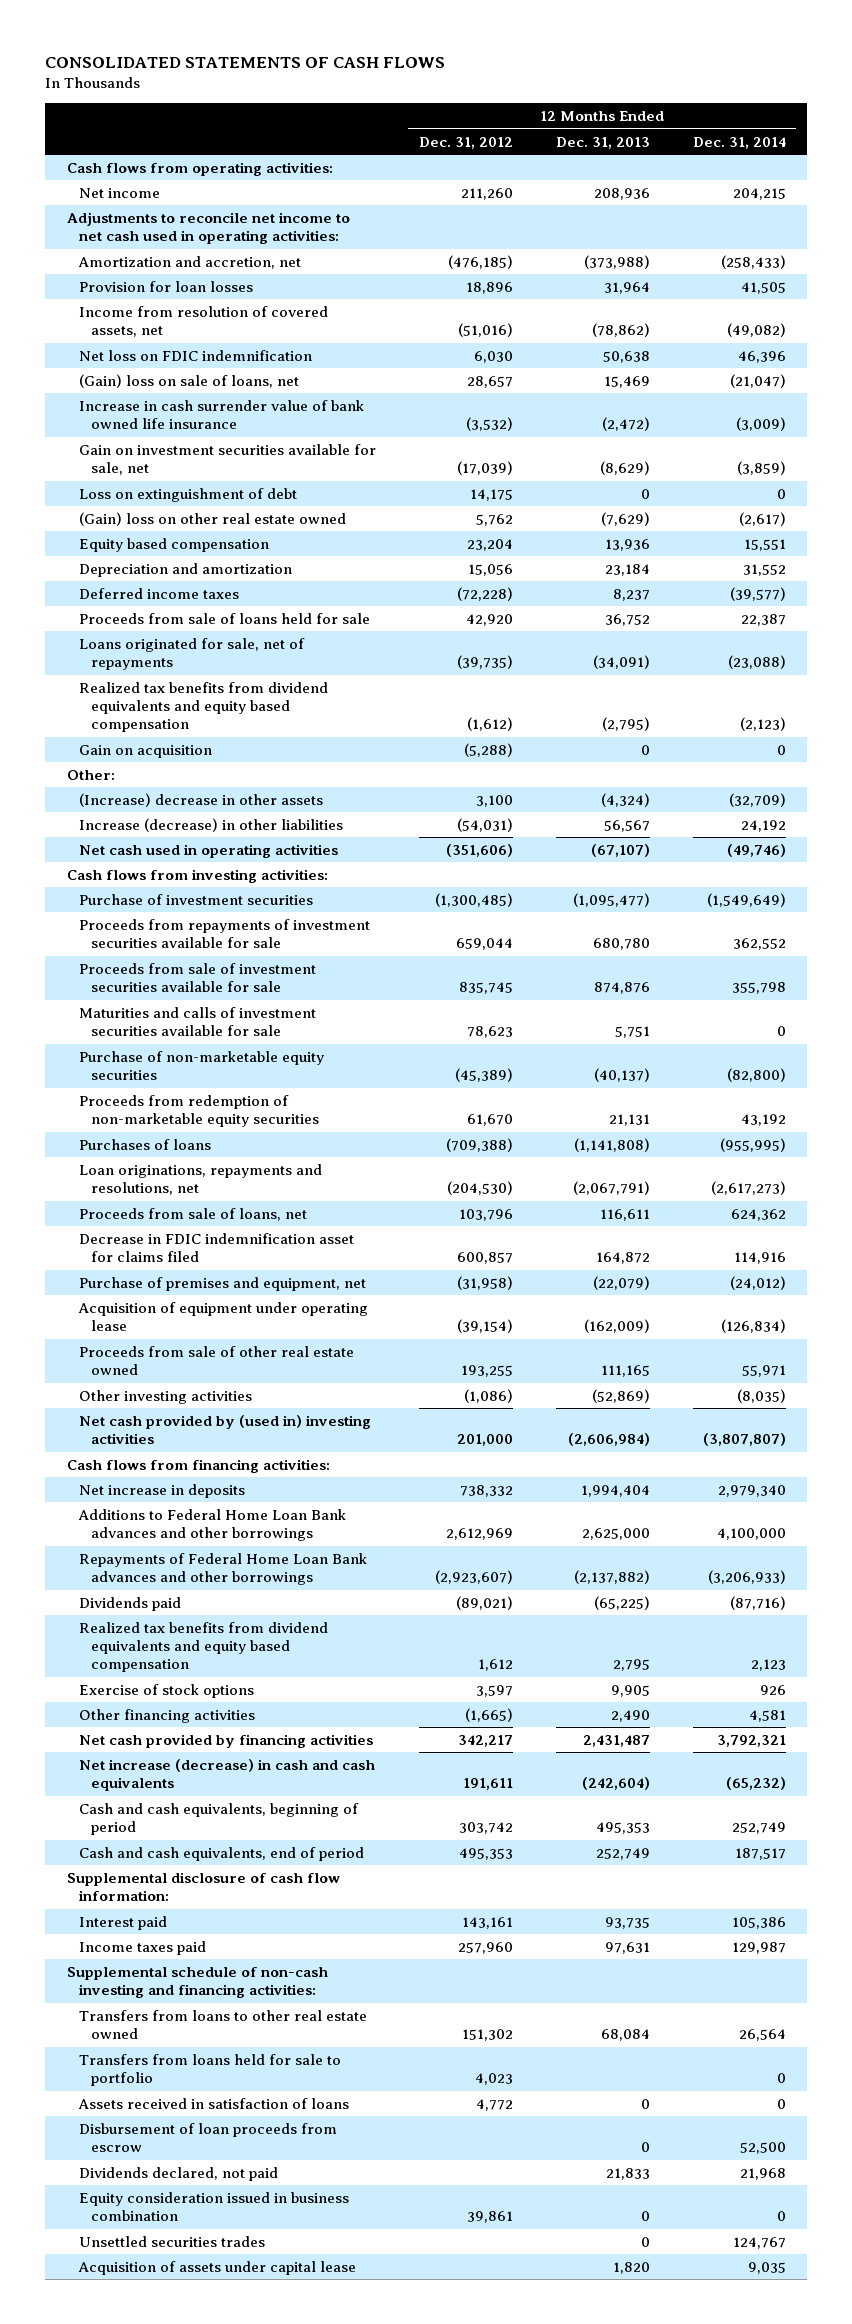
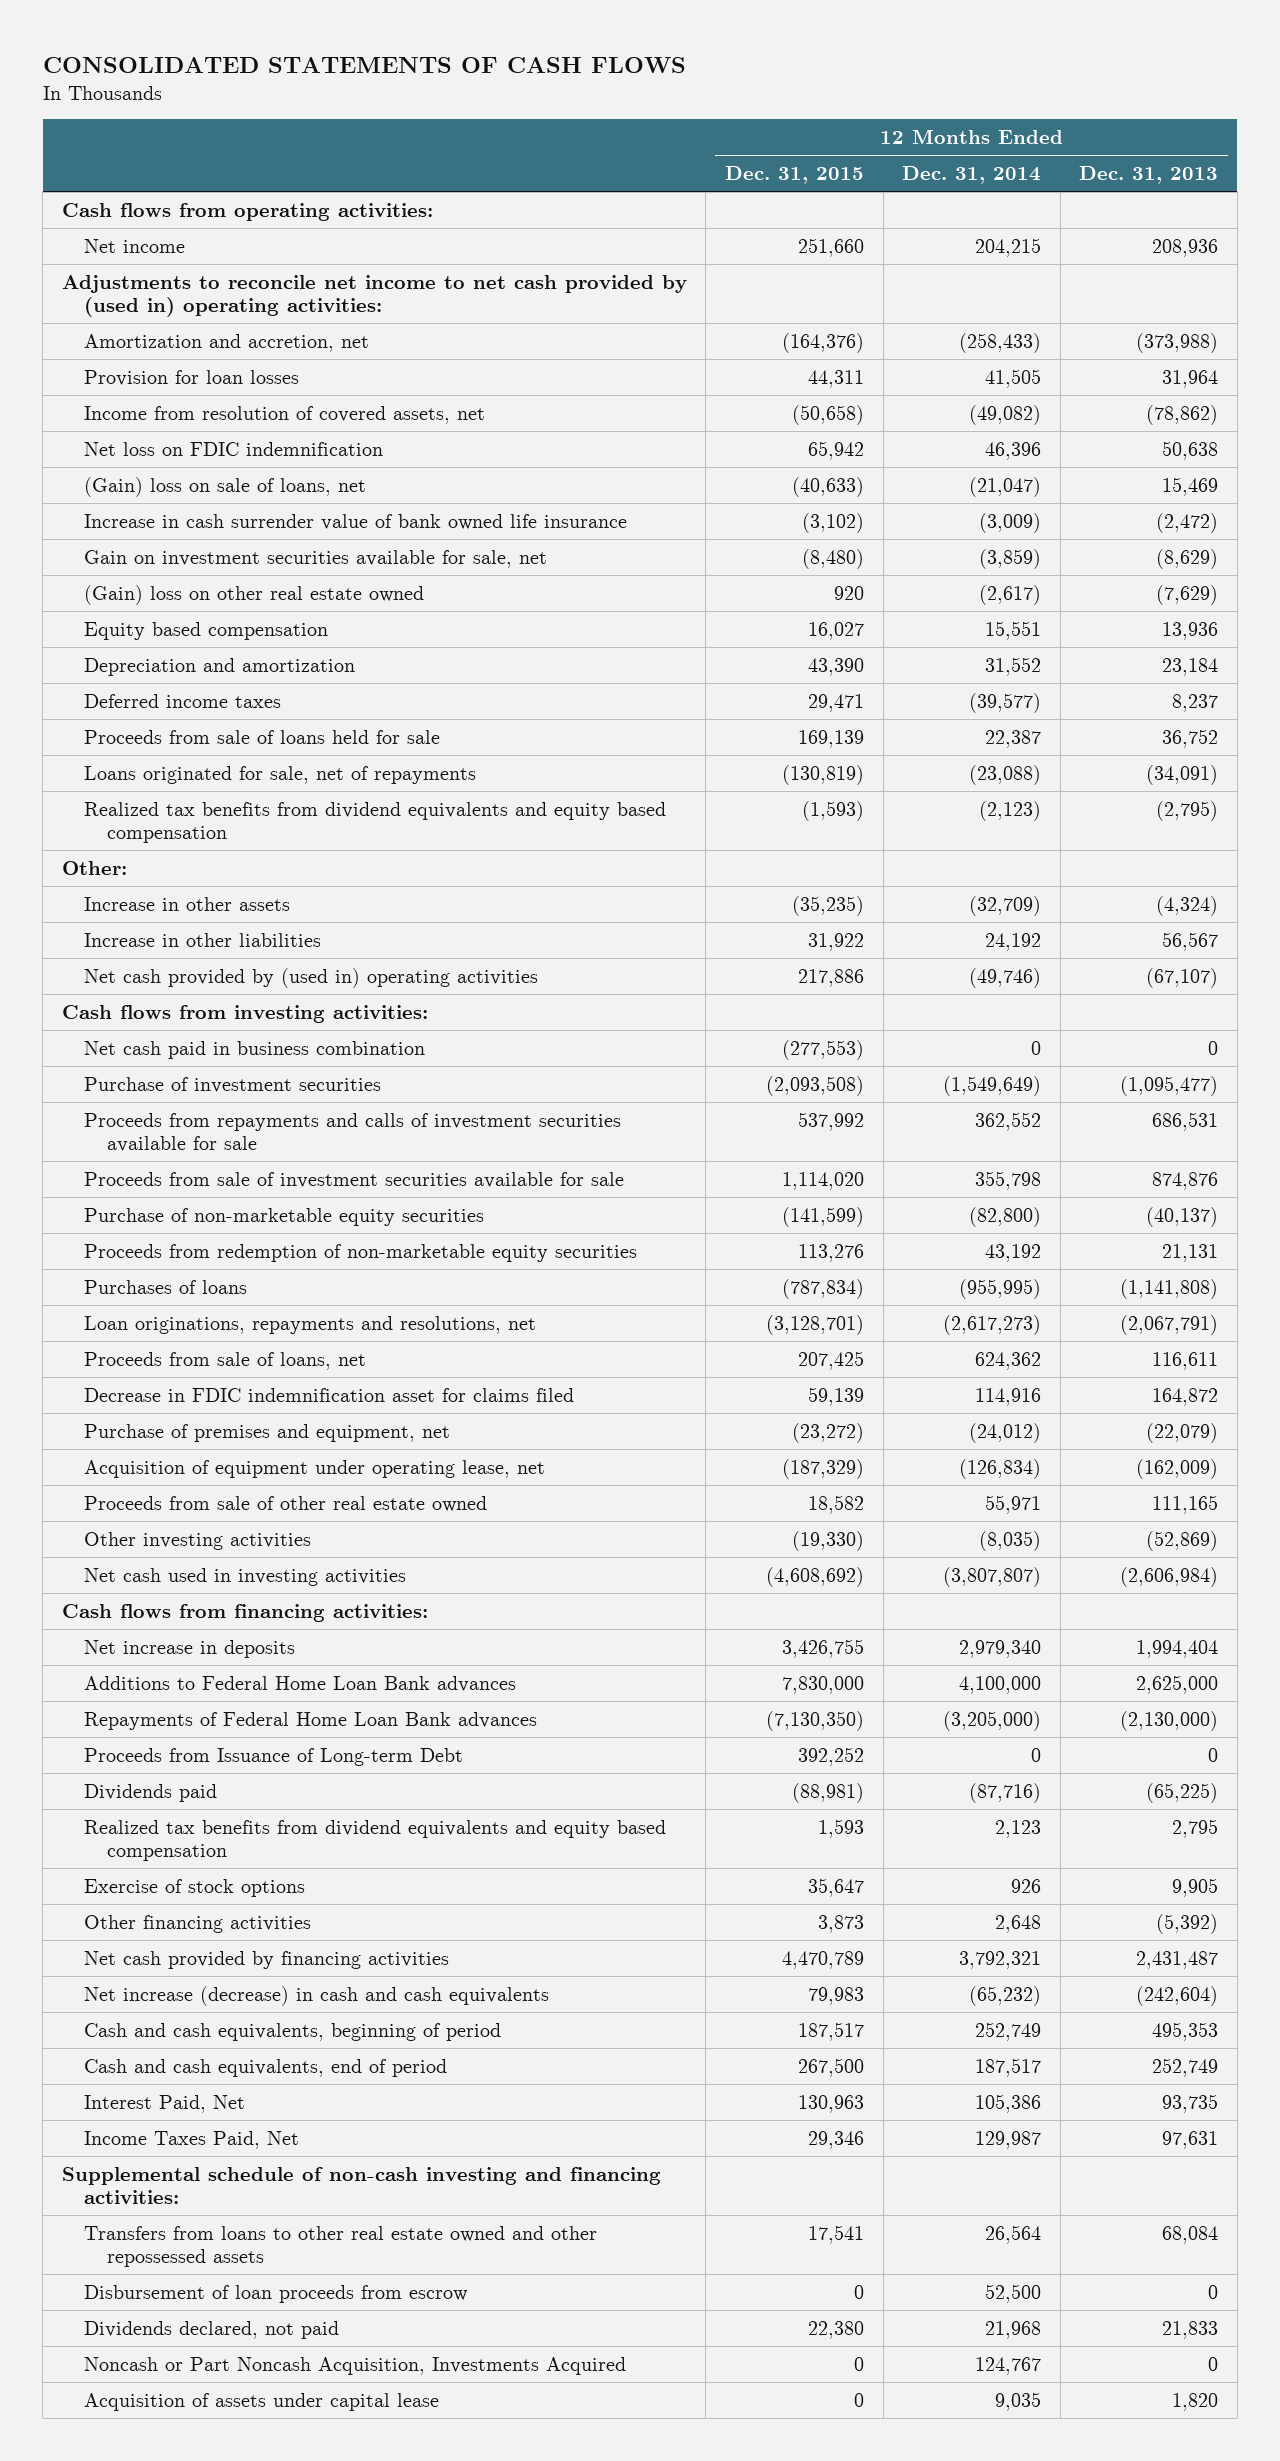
[418,136,513,149] Dec. 31, 2012 -> none
none -> [724,166,864,185] Dec. 31, 2015
[66,211,350,244] Adjustments to reconcile net income to net cash used in operating activities: -> [61,274,687,317] Adjustments to reconcile net income to net cash provided by (used in) operating activities:
[78,487,297,502] Loss on extinguishment of debt -> none
[78,744,212,758] Gain on acquisition -> none
[78,792,323,807] (Increase) decrease in other assets -> [84,896,291,911] Increase in other assets
[78,817,343,832] Increase (decrease) in other liabilities -> [84,932,322,947] Increase in other liabilities
[78,843,338,858] Net cash used in operating activities -> [84,967,539,988] Net cash provided by (used in) operating activities
none -> [84,1040,426,1059] Net cash paid in business combination
[78,918,370,948] Proceeds from repayments of investment securities available for sale -> [84,1112,622,1152] Proceeds from repayments and calls of investment securities available for sale
[592,937,650,950] 680,780 -> [1152,1111,1219,1131] 686,531
[78,1006,316,1036] Maturities and calls of investment securities available for sale -> none
[77,1301,368,1331] Acquisition of equipment under operating lease -> [84,1459,546,1478] Acquisition of equipment under operating lease, net
[78,1414,371,1444] Net cash provided by (used in) investing activities -> [84,1567,407,1586] Net cash used in investing activities
[77,1508,346,1541] Additions to Federal Home Loan Bank advances and other borrowings -> [84,1675,517,1692] Additions to Federal Home Loan Bank advances
[78,1552,367,1585] Repayments of Federal Home Loan Bank advances and other borrowings -> [84,1711,538,1730] Repayments of Federal Home Loan Bank advances
[573,1569,650,1584] (2,137,882) -> [1120,1710,1219,1731] (2,130,000)
[707,1569,786,1584] (3,206,933) -> [943,1710,1042,1731] (3,205,000)
none -> [84,1747,464,1766] Proceeds from Issuance of Long-term Debt
[610,1709,650,1722] 2,490 -> [1156,1913,1219,1934] (5,392)
[748,1709,786,1722] 4,581 -> [995,1914,1042,1933] 2,648
[66,1871,340,1901] Supplemental disclosure of cash flow information: -> none
[78,1915,167,1930] Interest paid -> [84,2094,246,2113] Interest Paid, Net
[78,1940,206,1955] Income taxes paid -> [84,2130,300,2149] Income Taxes Paid, Net
[78,2053,341,2086] Transfers from loans held for sale to portfolio -> none
[77,2097,349,2109] Assets received in satisfaction of loans -> none
[78,2009,367,2039] Transfers from loans to other real estate owned -> [84,2225,598,2267] Transfers from loans to other real estate owned and other repossessed assets
[78,2191,349,2221] Equity consideration issued in business combination -> none
[78,2235,265,2247] Unsettled securities trades -> [84,2356,627,2375] Noncash or Part Noncash Acquisition, Investments Acquired

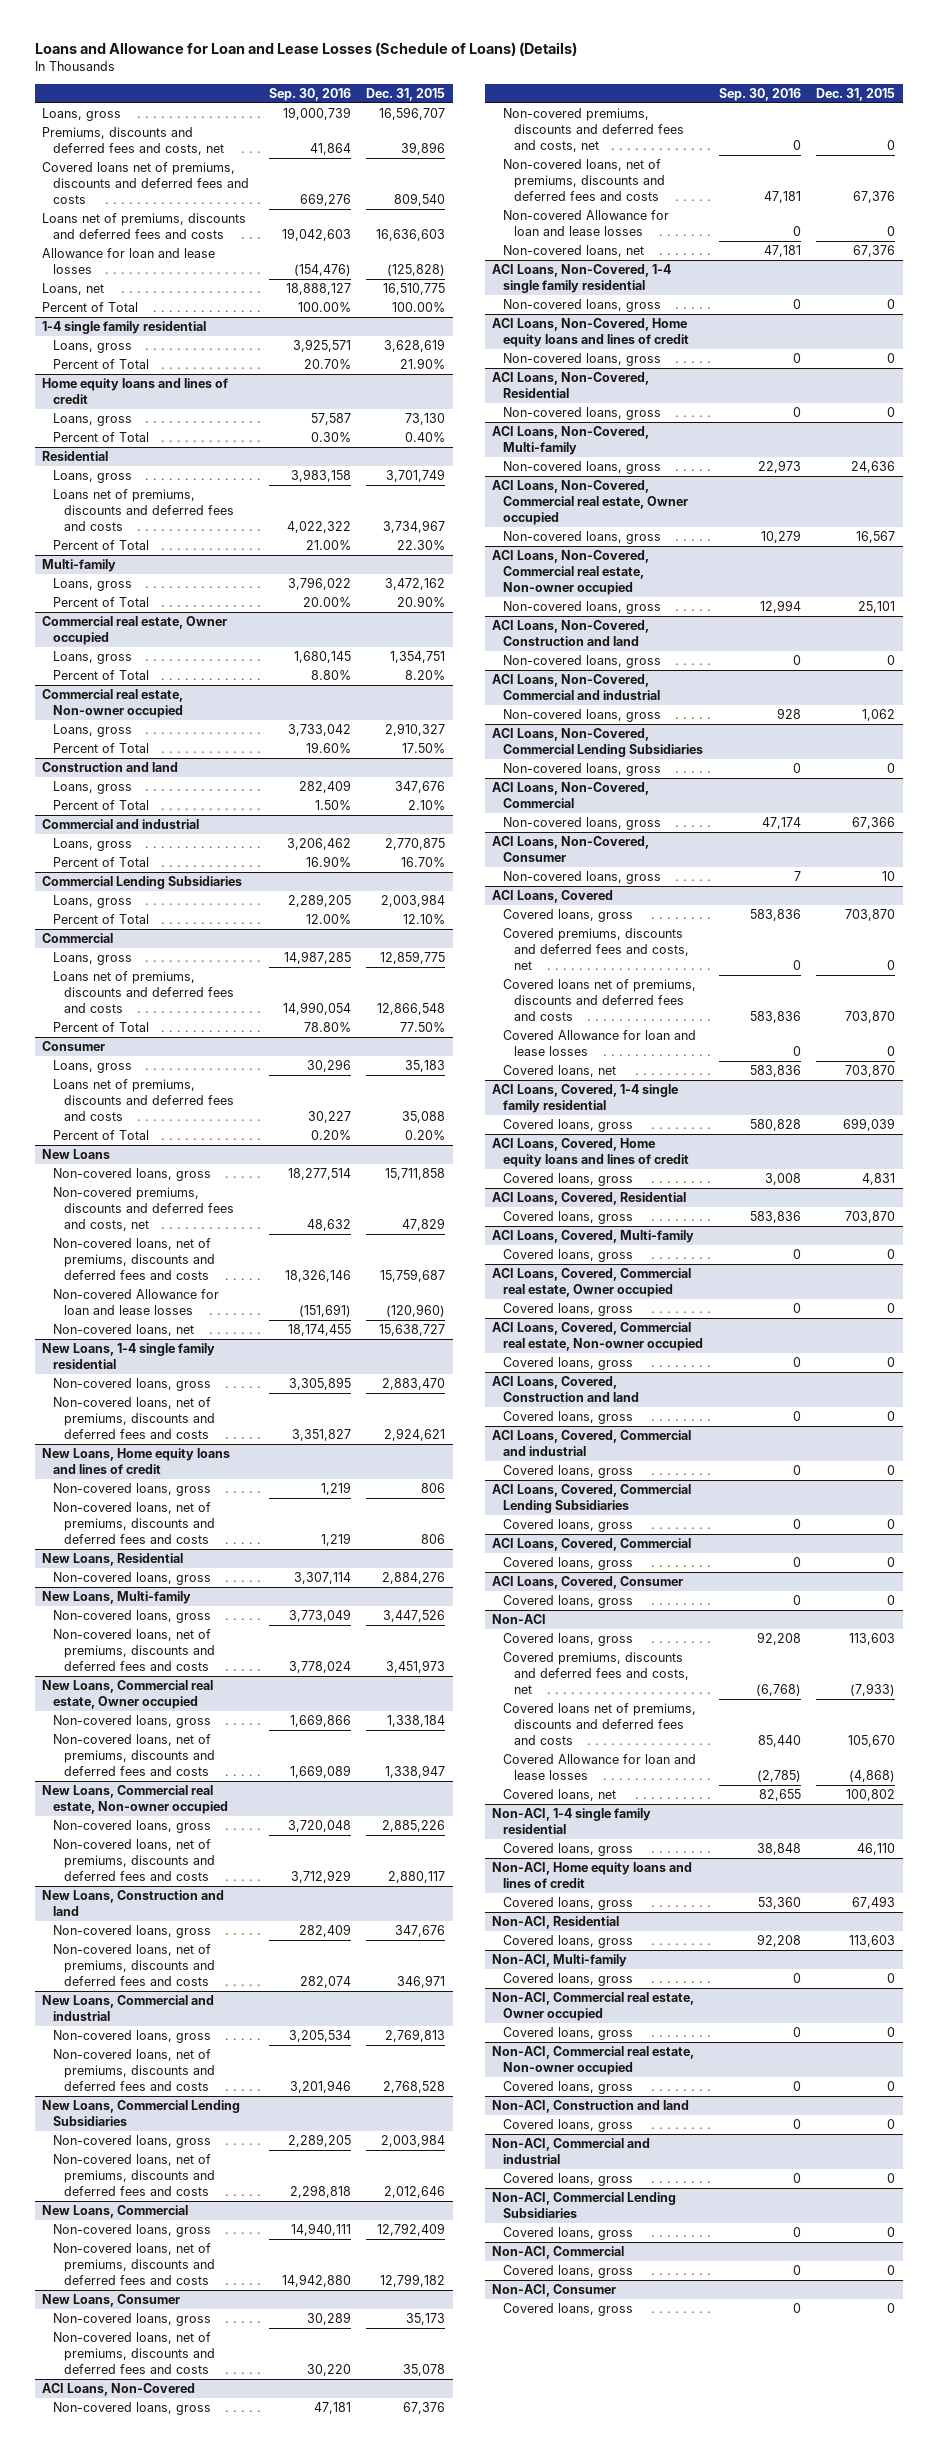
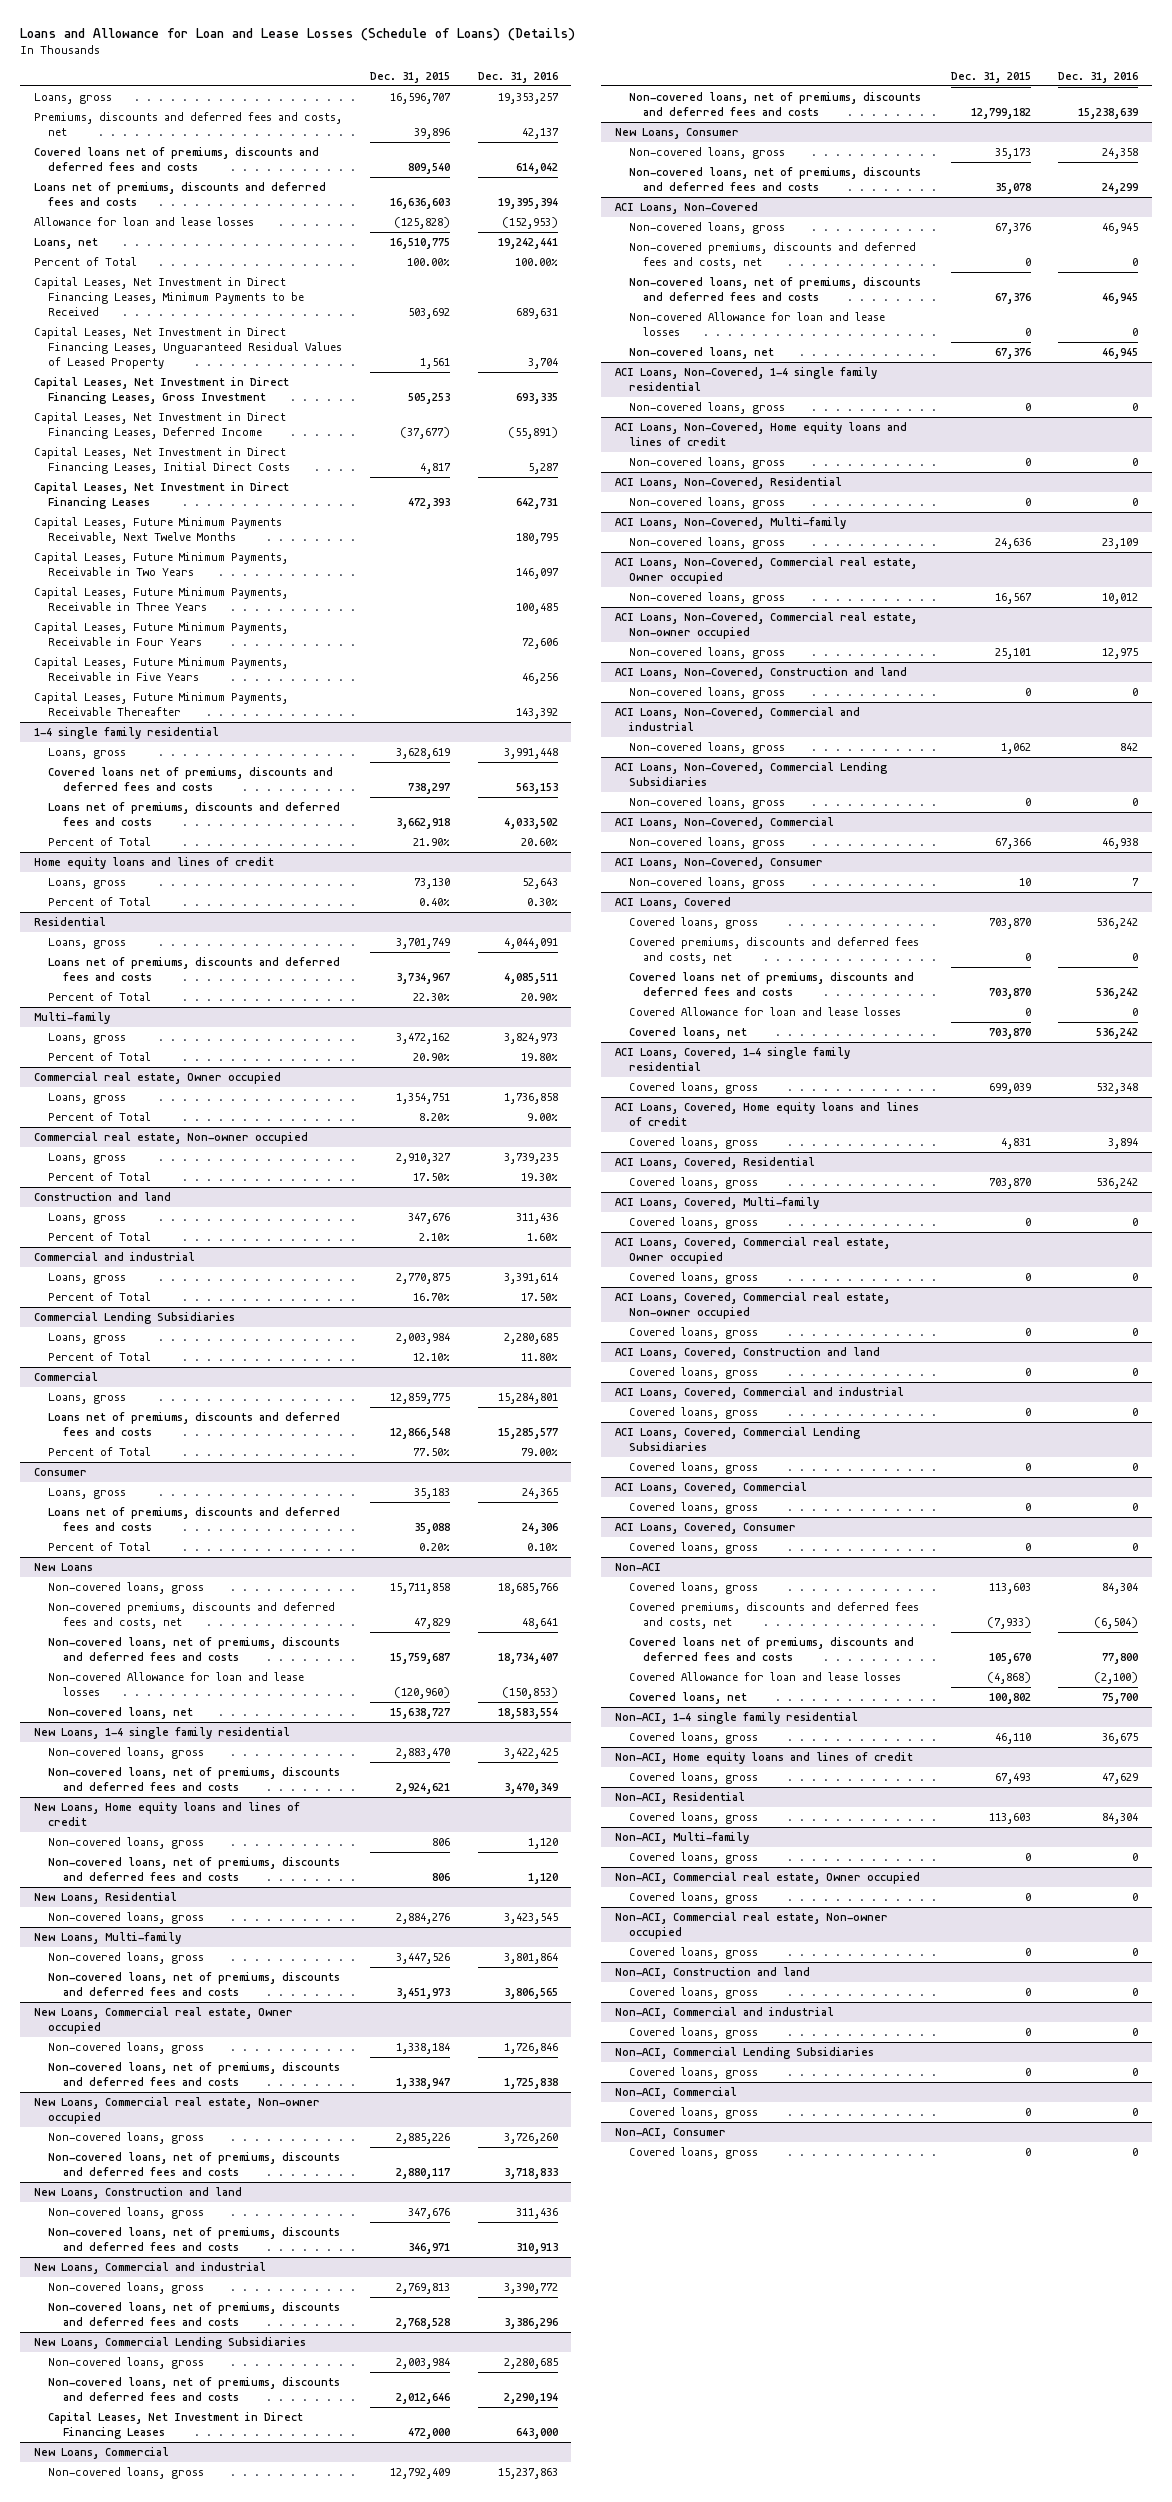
[268,87,351,101] Sep. 30, 2016 -> none
none -> [477,71,558,83] Dec. 31, 2016
none -> [33,276,305,316] Capital Leases, Net Investment in Direct Financing Leases, Minimum Payments to be Received
none -> [33,326,343,369] Capital Leases, Net Investment in Direct Financing Leases, Unguaranteed Residual Values of Leased Property
none -> [33,376,289,404] Capital Leases, Net Investment in Direct Financing Leases, Gross Investment
none -> [33,411,286,439] Capital Leases, Net Investment in Direct Financing Leases, Deferred Income
none -> [33,446,291,474] Capital Leases, Net Investment in Direct Financing Leases, Initial Direct Costs
none -> [33,481,289,509] Capital Leases, Net Investment in Direct Financing Leases
none -> [33,516,282,544] Capital Leases, Future Minimum Payments Receivable, Next Twelve Months
none -> [33,551,288,576] Capital Leases, Future Minimum Payments, Receivable in Two Years
none -> [33,586,288,611] Capital Leases, Future Minimum Payments, Receivable in Three Years
none -> [33,621,288,646] Capital Leases, Future Minimum Payments, Receivable in Four Years
none -> [33,656,288,681] Capital Leases, Future Minimum Payments, Receivable in Five Years
none -> [33,691,288,716] Capital Leases, Future Minimum Payments, Receivable Thereafter
none -> [48,766,334,791] Covered loans net of premiums, discounts and deferred fees and costs
none -> [48,801,341,826] Loans net of premiums, discounts and deferred fees and costs
none -> [48,2411,304,2439] Capital Leases, Net Investment in Direct Financing Leases

